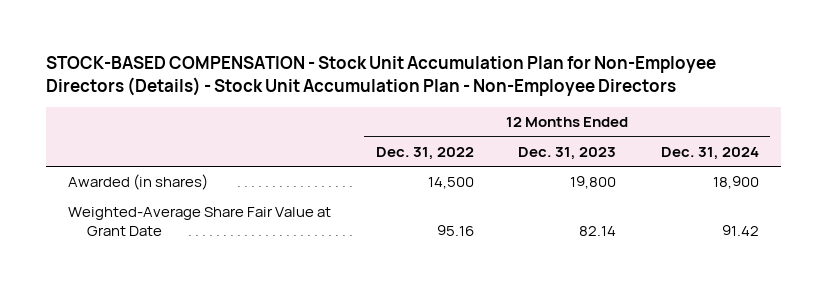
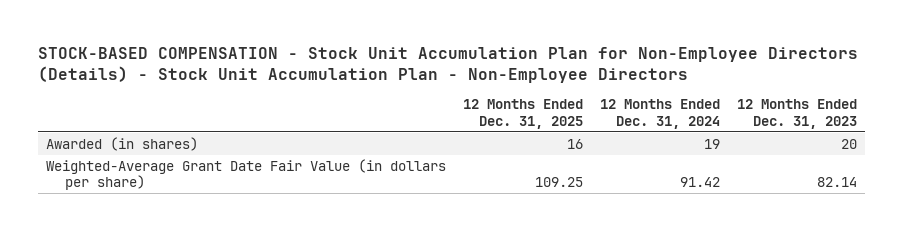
[375,146,474,160] Dec. 31, 2022 -> none
none -> [463,99,584,130] 12 Months Ended Dec. 31, 2025
[570,176,617,190] 19,800 -> [840,138,857,149] 20
[713,176,760,190] 18,900 -> [704,138,721,149] 19
[67,207,331,237] Weighted-Average Share Fair Value at Grant Date -> [46,158,447,191] Weighted-Average Grant Date Fair Value (in dollars per share)

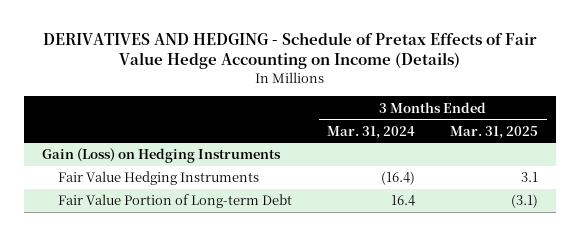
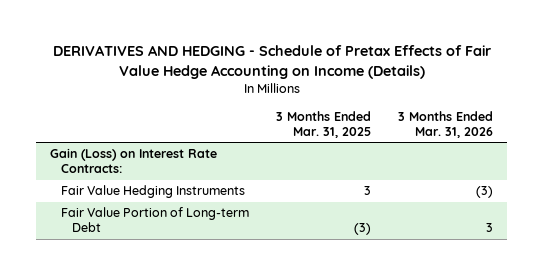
[327,125,416,139] Mar. 31, 2024 -> none
none -> [398,110,494,138] 3 Months Ended Mar. 31, 2026
[41,148,281,164] Gain (Loss) on Hedging Instruments -> [49,148,217,174] Gain (Loss) on Interest Rate Contracts:
[521,172,539,183] 3.1 -> [364,186,372,196] 3
[511,194,539,209] (3.1) -> [354,223,372,236] (3)

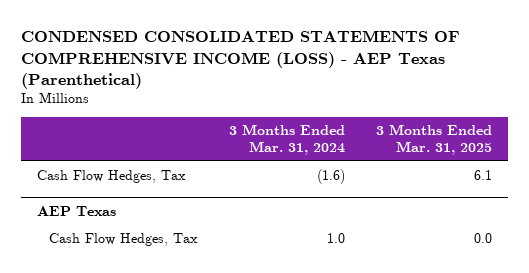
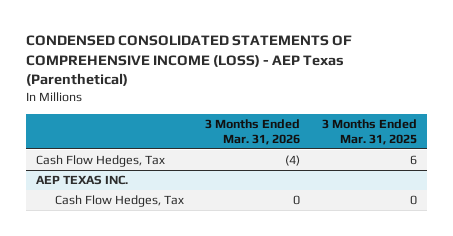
[228,124,345,155] 3 Months Ended Mar. 31, 2024 -> none
none -> [205,118,301,145] 3 Months Ended Mar. 31, 2026
[474,170,493,181] 6.1 -> [409,155,417,166] 6
[36,205,116,216] AEP Texas -> [36,175,129,186] AEP TEXAS INC.
[474,233,493,244] 0.0 -> [409,195,417,206] 0

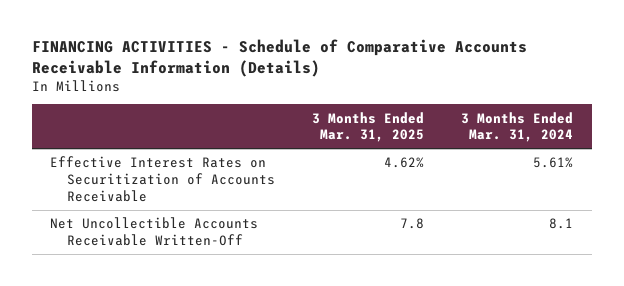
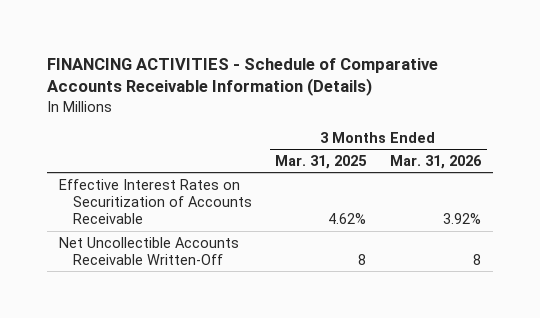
[461,111,574,143] 3 Months Ended Mar. 31, 2024 -> none
none -> [389,154,482,169] Mar. 31, 2026
[400,218,425,230] 7.8 -> [358,253,367,265] 8

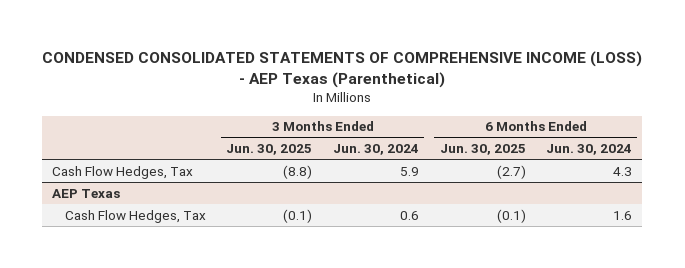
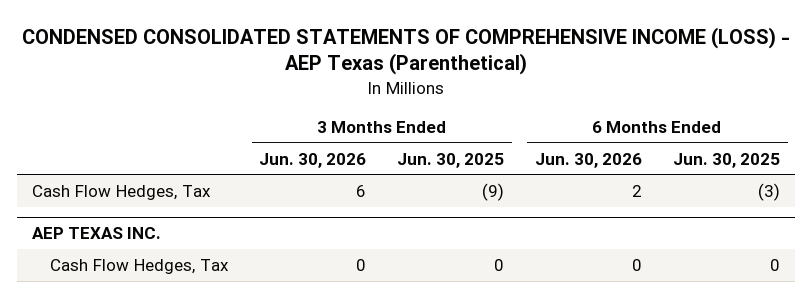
[332,144,419,156] Jun. 30, 2024 -> none
[546,144,633,156] Jun. 30, 2024 -> none
none -> [259,152,367,168] Jun. 30, 2026
none -> [534,152,642,168] Jun. 30, 2026
[283,164,313,179] (8.8) -> [482,183,505,202] (9)
[496,164,526,179] (2.7) -> [757,183,780,202] (3)
[52,188,121,198] AEP Texas -> [32,227,162,240] AEP TEXAS INC.
[283,208,313,223] (0.1) -> [494,259,505,272] 0
[496,208,526,223] (0.1) -> [769,259,780,272] 0

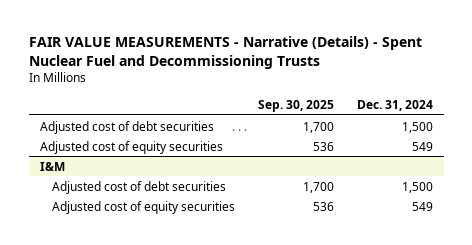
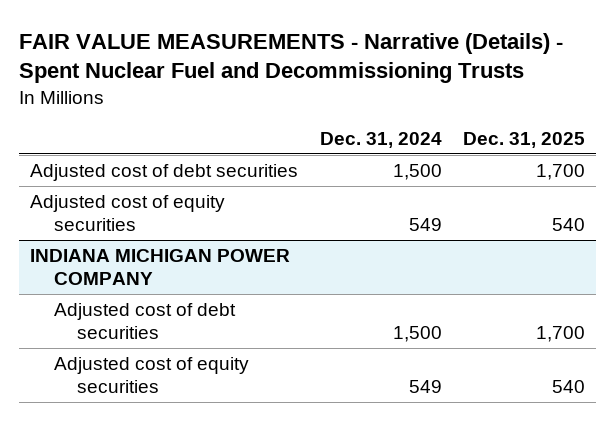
[257,100,334,113] Sep. 30, 2025 -> none
none -> [463,131,586,148] Dec. 31, 2025
[39,161,65,171] I&M -> [30,248,291,285] INDIANA MICHIGAN POWER COMPANY

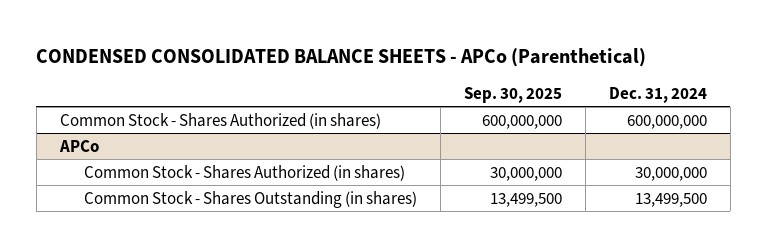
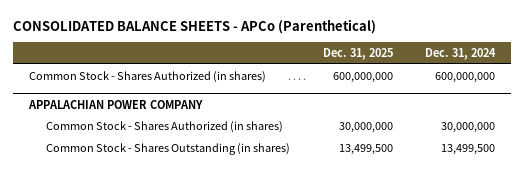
[36,47,647,67] CONDENSED CONSOLIDATED BALANCE SHEETS - APCo (Parenthetical) -> [13,18,377,34] CONSOLIDATED BALANCE SHEETS - APCo (Parenthetical)
[463,86,562,103] Sep. 30, 2025 -> none
none -> [322,47,393,60] Dec. 31, 2025
[58,139,99,152] APCo -> [28,99,204,109] APPALACHIAN POWER COMPANY

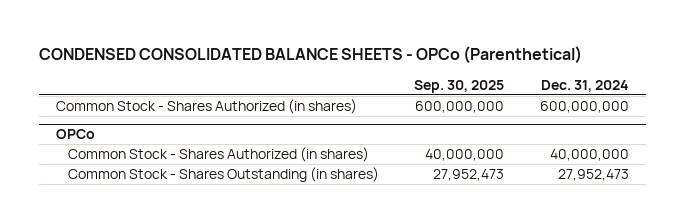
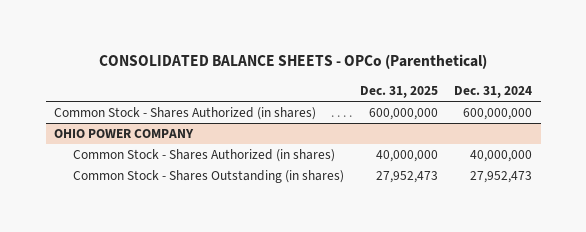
[38,46,582,65] CONDENSED CONSOLIDATED BALANCE SHEETS - OPCo (Parenthetical) -> [99,54,488,70] CONSOLIDATED BALANCE SHEETS - OPCo (Parenthetical)
[414,79,505,93] Sep. 30, 2025 -> none
none -> [360,85,439,98] Dec. 31, 2025
[56,129,96,140] OPCo -> [53,129,194,139] OHIO POWER COMPANY

